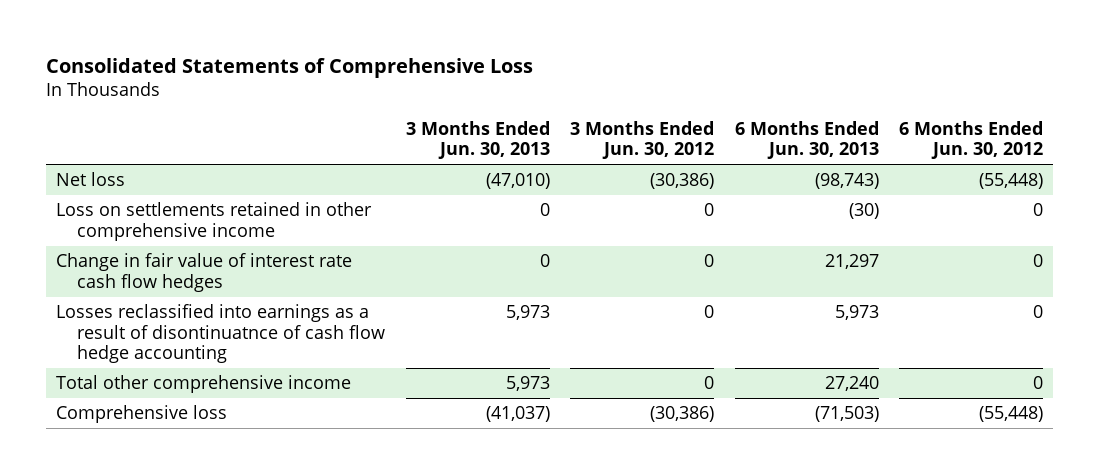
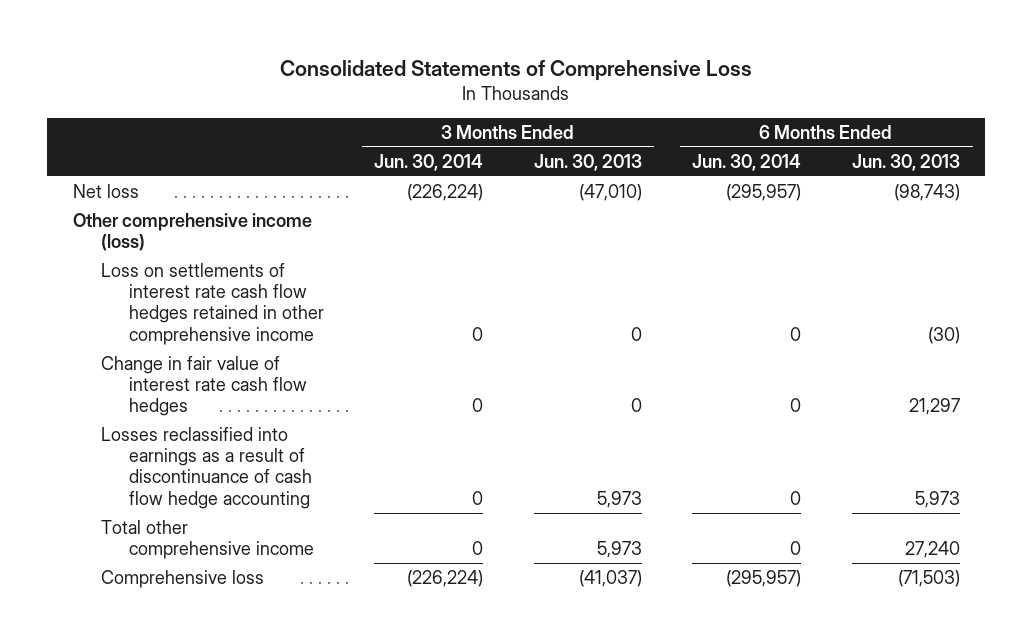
[570,120,715,160] 3 Months Ended Jun. 30, 2012 -> none
[899,120,1044,160] 6 Months Ended Jun. 30, 2012 -> none
none -> [374,154,484,172] Jun. 30, 2014
none -> [692,154,802,172] Jun. 30, 2014
none -> [72,213,312,252] Other comprehensive income (loss)
[56,202,373,241] Loss on settlements retained in other comprehensive income -> [100,263,324,345] Loss on settlements of interest rate cash flow hedges retained in other comprehensive income
[56,304,386,363] Losses reclassified into earnings as a result of disontinuatnce of cash flow hedge accounting -> [100,427,312,509] Losses reclassified into earnings as a result of discontinuance of cash flow hedge accounting

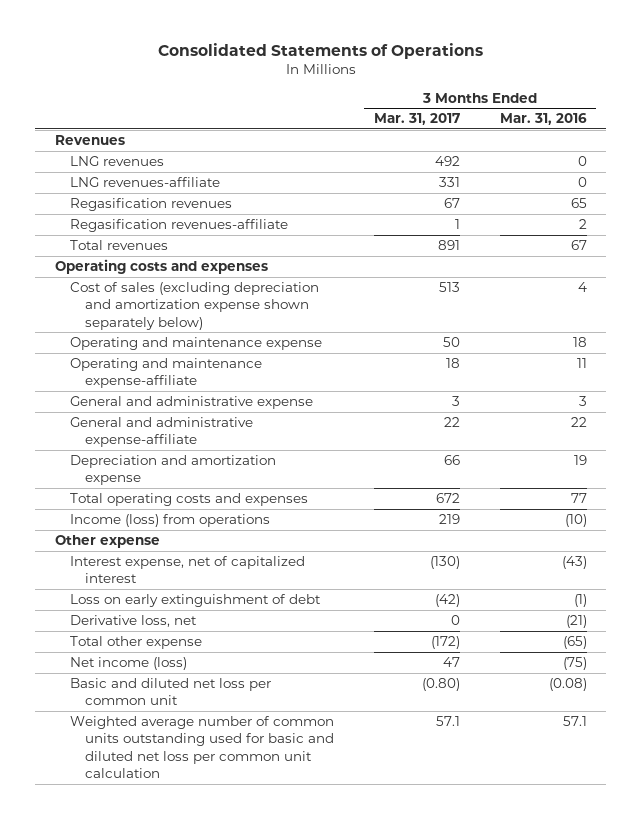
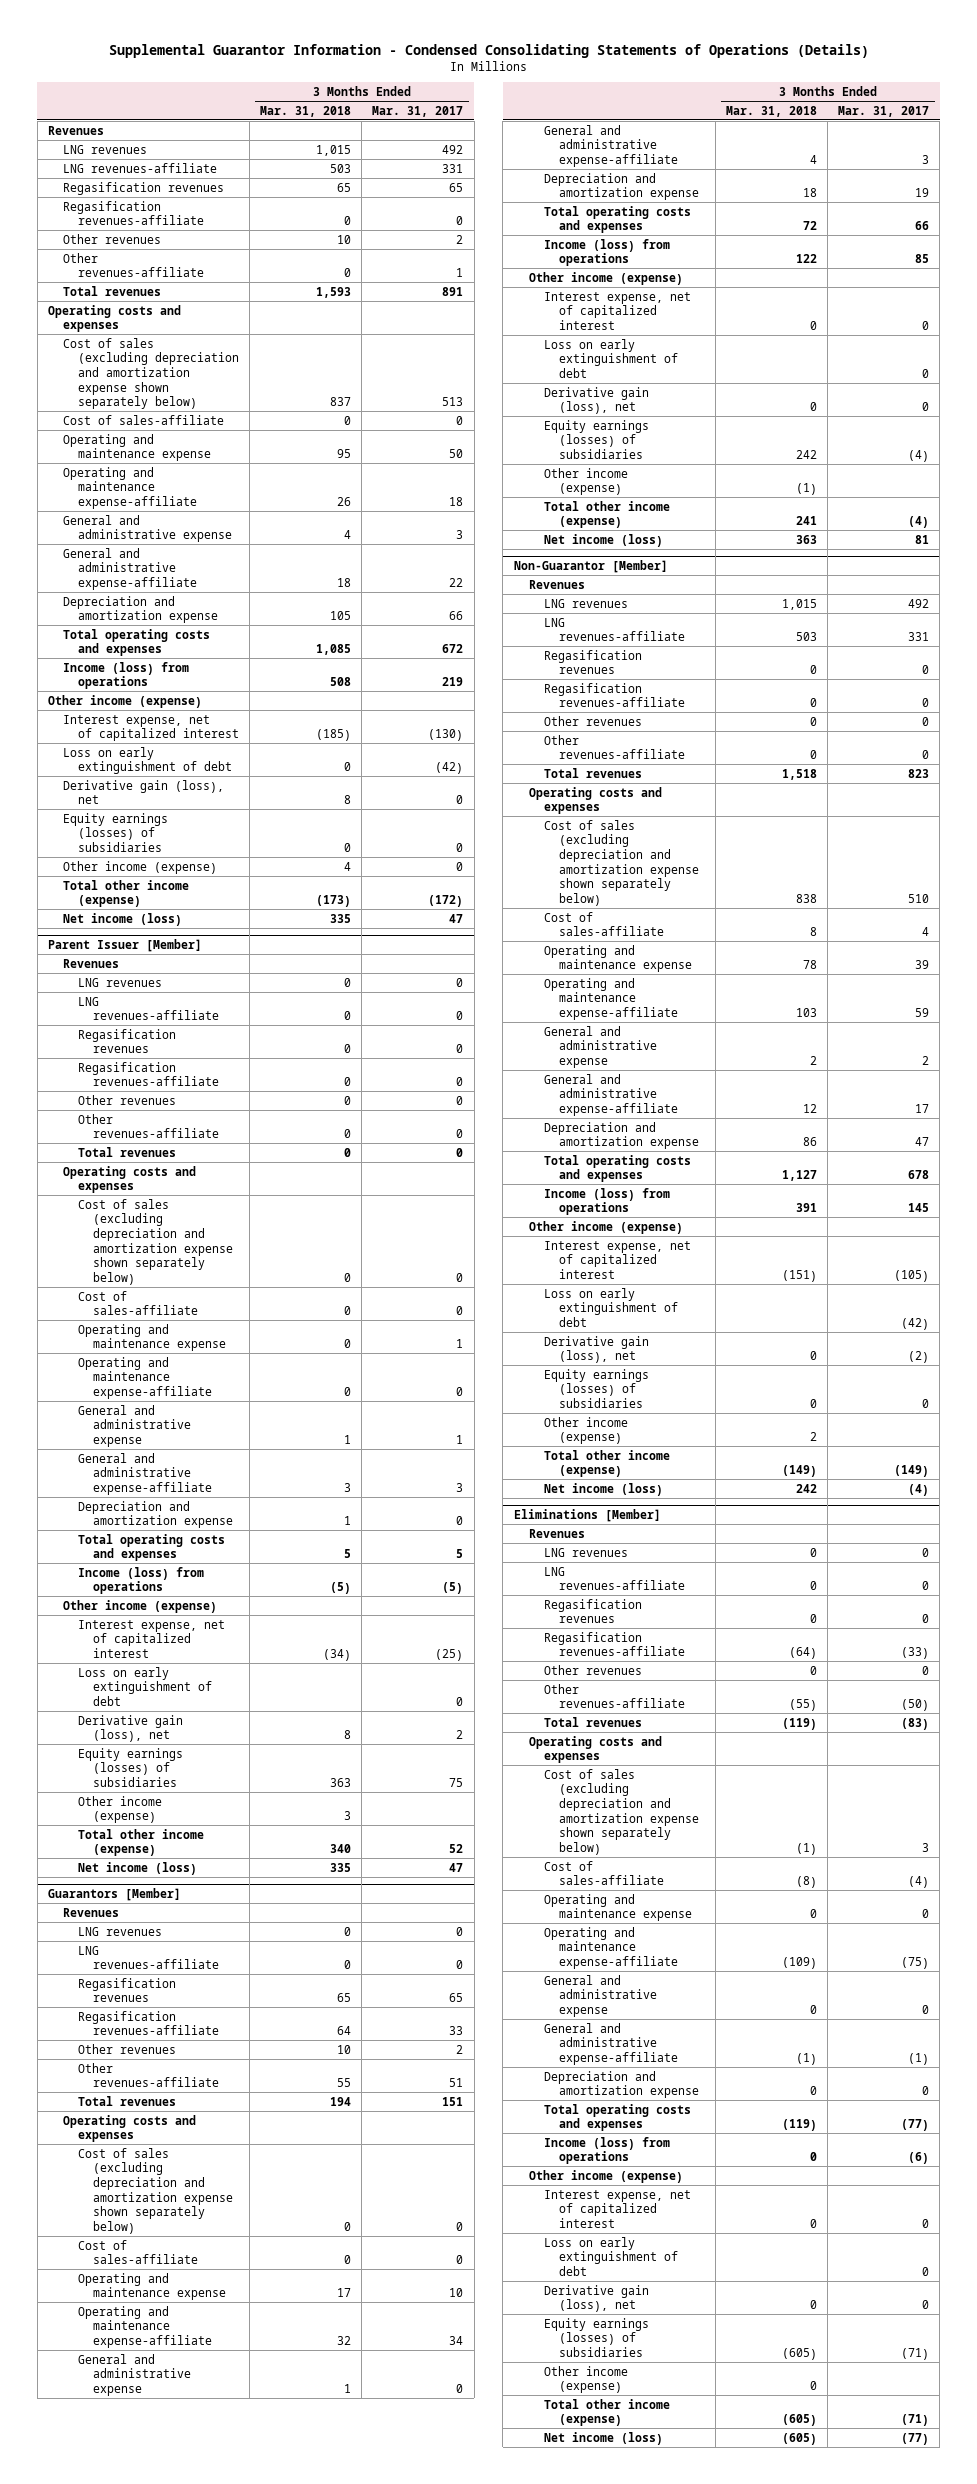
[157,42,483,59] Consolidated Statements of Operations -> [108,44,869,59] Supplemental Guarantor Information - Condensed Consolidating Statements of Operations (Details)
[499,113,587,126] Mar. 31, 2016 -> none
none -> [260,105,352,117] Mar. 31, 2018
[443,198,460,209] 67 -> [449,182,464,192] 65
[454,219,460,230] 1 -> [456,216,464,226] 0
none -> [62,233,161,244] Other revenues
none -> [62,252,204,278] Other revenues-affiliate
none -> [62,414,224,425] Cost of sales-affiliate
[54,535,160,549] Other expense -> [47,694,202,708] Other income (expense)
[69,615,197,628] Derivative loss, net -> [62,779,224,805] Derivative gain (loss), net
none -> [62,812,168,852] Equity earnings (losses) of subsidiaries
none -> [62,860,217,874] Other income (expense)
[69,636,202,650] Total other expense -> [62,879,189,908] Total other income (expense)
[69,678,271,706] Basic and diluted net loss per common unit -> none
[69,716,334,779] Weighted average number of common units outstanding used for basic and diluted net loss per common unit calculation -> none
none -> [47,938,202,952] Parent Issuer [Member]
none -> [62,958,119,968] Revenues
none -> [77,977,162,987] LNG revenues
none -> [77,996,219,1021] LNG revenues-affiliate
none -> [77,1028,176,1054] Regasification revenues
none -> [77,1061,219,1087] Regasification revenues-affiliate
none -> [77,1094,176,1105] Other revenues
none -> [77,1113,219,1139] Other revenues-affiliate
none -> [77,1146,176,1157] Total revenues
none -> [62,1165,196,1194] Operating costs and expenses
none -> [77,1198,233,1285] Cost of sales (excluding depreciation and amortization expense shown separately below)
none -> [77,1290,198,1316] Cost of sales-affiliate
none -> [77,1323,226,1352] Operating and maintenance expense
none -> [77,1356,212,1399] Operating and maintenance expense-affiliate
none -> [77,1404,191,1447] General and administrative expense
none -> [77,1452,212,1495] General and administrative expense-affiliate
none -> [77,1500,233,1529] Depreciation and amortization expense
none -> [77,1533,225,1562] Total operating costs and expenses
none -> [77,1566,204,1595] Income (loss) from operations
none -> [62,1599,217,1613] Other income (expense)
none -> [77,1619,225,1658] Interest expense, net of capitalized interest
none -> [77,1666,212,1706] Loss on early extinguishment of debt
none -> [77,1714,183,1743] Derivative gain (loss), net
none -> [77,1747,183,1787] Equity earnings (losses) of subsidiaries
none -> [77,1795,162,1824] Other income (expense)
none -> [77,1828,204,1857] Total other income (expense)
none -> [77,1861,197,1875] Net income (loss)
none -> [47,1887,181,1901] Guarantors [Member]
none -> [62,1907,119,1917] Revenues
none -> [77,1926,162,1936] LNG revenues
none -> [77,1945,219,1970] LNG revenues-affiliate
none -> [77,1977,176,2003] Regasification revenues
none -> [77,2010,219,2036] Regasification revenues-affiliate
none -> [77,2043,176,2054] Other revenues
none -> [77,2062,219,2088] Other revenues-affiliate
none -> [77,2095,176,2106] Total revenues
none -> [62,2114,196,2143] Operating costs and expenses
none -> [77,2147,233,2234] Cost of sales (excluding depreciation and amortization expense shown separately below)
none -> [77,2239,198,2265] Cost of sales-affiliate
none -> [77,2272,226,2301] Operating and maintenance expense
none -> [77,2305,212,2348] Operating and maintenance expense-affiliate
none -> [77,2353,191,2396] General and administrative expense
none -> [543,124,678,167] General and administrative expense-affiliate
none -> [543,172,699,201] Depreciation and amortization expense
none -> [543,205,691,234] Total operating costs and expenses
none -> [543,238,670,267] Income (loss) from operations
none -> [528,271,683,285] Other income (expense)
none -> [543,291,691,330] Interest expense, net of capitalized interest
none -> [543,338,678,378] Loss on early extinguishment of debt
none -> [543,386,649,415] Derivative gain (loss), net
none -> [543,419,649,459] Equity earnings (losses) of subsidiaries
none -> [543,467,628,496] Other income (expense)
none -> [543,500,670,529] Total other income (expense)
none -> [543,533,663,547] Net income (loss)
none -> [513,559,668,573] Non-Guarantor [Member]
none -> [528,579,585,589] Revenues
none -> [543,598,628,608] LNG revenues
none -> [543,617,685,642] LNG revenues-affiliate
none -> [543,649,642,675] Regasification revenues
none -> [543,682,685,708] Regasification revenues-affiliate
none -> [543,715,642,726] Other revenues
none -> [543,734,685,760] Other revenues-affiliate
none -> [543,767,642,778] Total revenues
none -> [528,786,662,815] Operating costs and expenses
none -> [543,819,699,906] Cost of sales (excluding depreciation and amortization expense shown separately below)
none -> [543,911,664,937] Cost of sales-affiliate
none -> [543,944,692,973] Operating and maintenance expense
none -> [543,977,678,1020] Operating and maintenance expense-affiliate
none -> [543,1025,657,1068] General and administrative expense
none -> [543,1073,678,1116] General and administrative expense-affiliate
none -> [543,1121,699,1150] Depreciation and amortization expense
none -> [543,1154,691,1183] Total operating costs and expenses
none -> [543,1187,670,1216] Income (loss) from operations
none -> [528,1220,683,1234] Other income (expense)
none -> [543,1240,691,1279] Interest expense, net of capitalized interest
none -> [543,1287,678,1327] Loss on early extinguishment of debt
none -> [543,1335,649,1364] Derivative gain (loss), net
none -> [543,1368,649,1408] Equity earnings (losses) of subsidiaries
none -> [543,1416,628,1445] Other income (expense)
none -> [543,1449,670,1478] Total other income (expense)
none -> [543,1482,663,1496] Net income (loss)
none -> [513,1508,661,1522] Eliminations [Member]
none -> [528,1528,585,1538] Revenues
none -> [543,1547,628,1557] LNG revenues
none -> [543,1566,685,1591] LNG revenues-affiliate
none -> [543,1598,642,1624] Regasification revenues
none -> [543,1631,685,1657] Regasification revenues-affiliate
none -> [543,1664,642,1675] Other revenues
none -> [543,1683,685,1709] Other revenues-affiliate
none -> [543,1716,642,1727] Total revenues
none -> [528,1735,662,1764] Operating costs and expenses
none -> [543,1768,699,1855] Cost of sales (excluding depreciation and amortization expense shown separately below)
none -> [543,1860,664,1886] Cost of sales-affiliate
none -> [543,1893,692,1922] Operating and maintenance expense
none -> [543,1926,678,1969] Operating and maintenance expense-affiliate
none -> [543,1974,657,2017] General and administrative expense
none -> [543,2022,678,2065] General and administrative expense-affiliate
none -> [543,2070,699,2099] Depreciation and amortization expense
none -> [543,2103,691,2132] Total operating costs and expenses
none -> [543,2136,670,2165] Income (loss) from operations
none -> [528,2169,683,2183] Other income (expense)
none -> [543,2189,691,2228] Interest expense, net of capitalized interest
none -> [543,2236,678,2276] Loss on early extinguishment of debt
none -> [543,2284,649,2313] Derivative gain (loss), net
none -> [543,2317,649,2357] Equity earnings (losses) of subsidiaries
none -> [543,2365,628,2394] Other income (expense)
none -> [543,2398,670,2427] Total other income (expense)
none -> [543,2431,663,2445] Net income (loss)

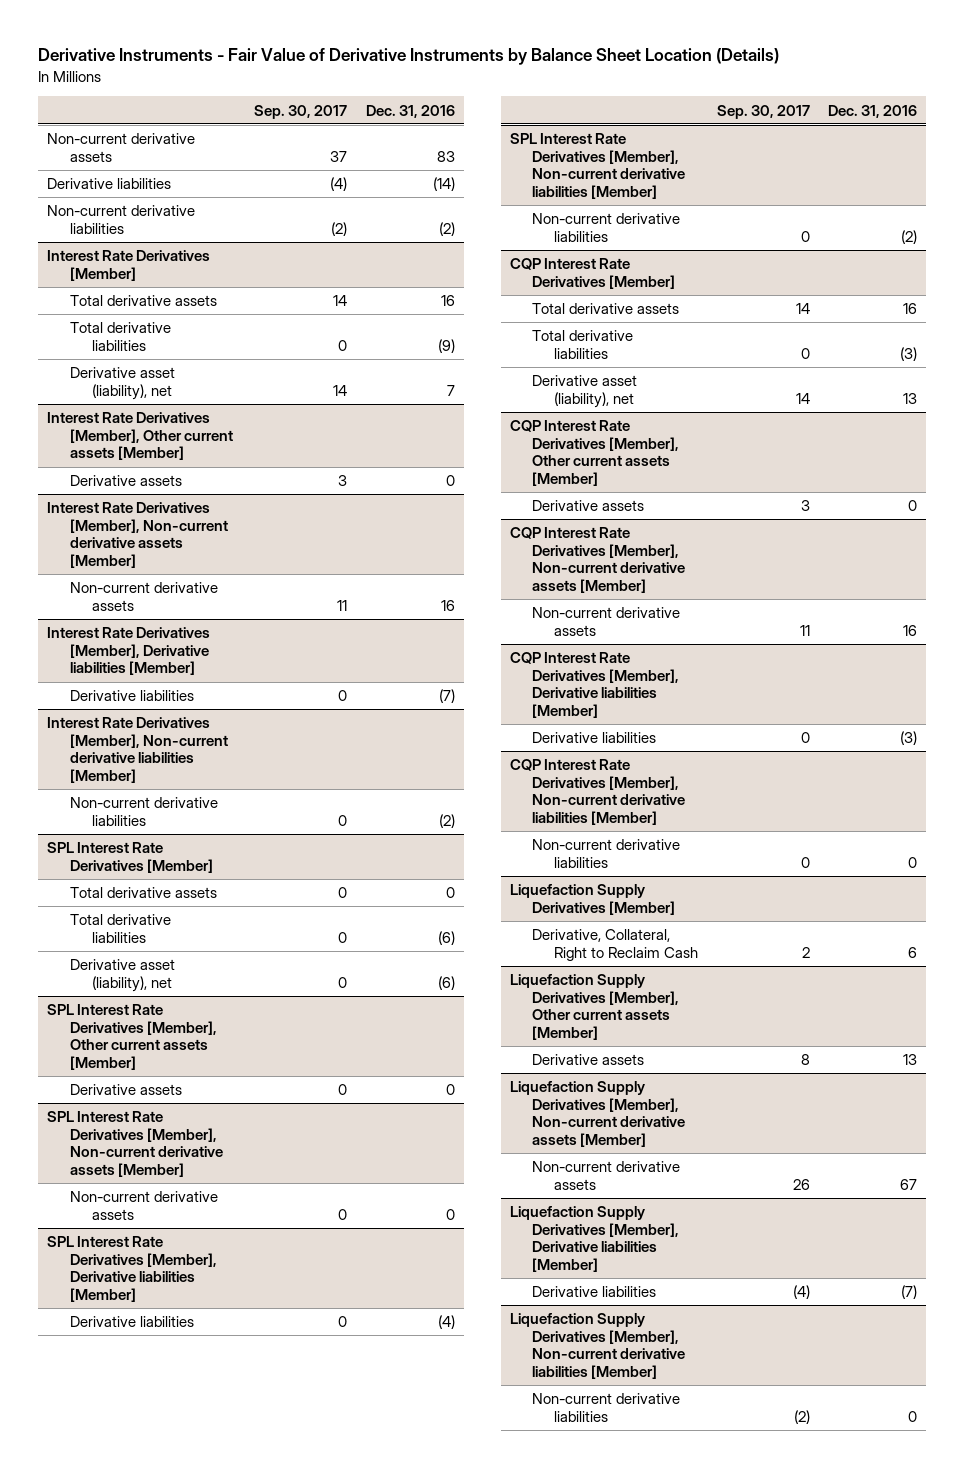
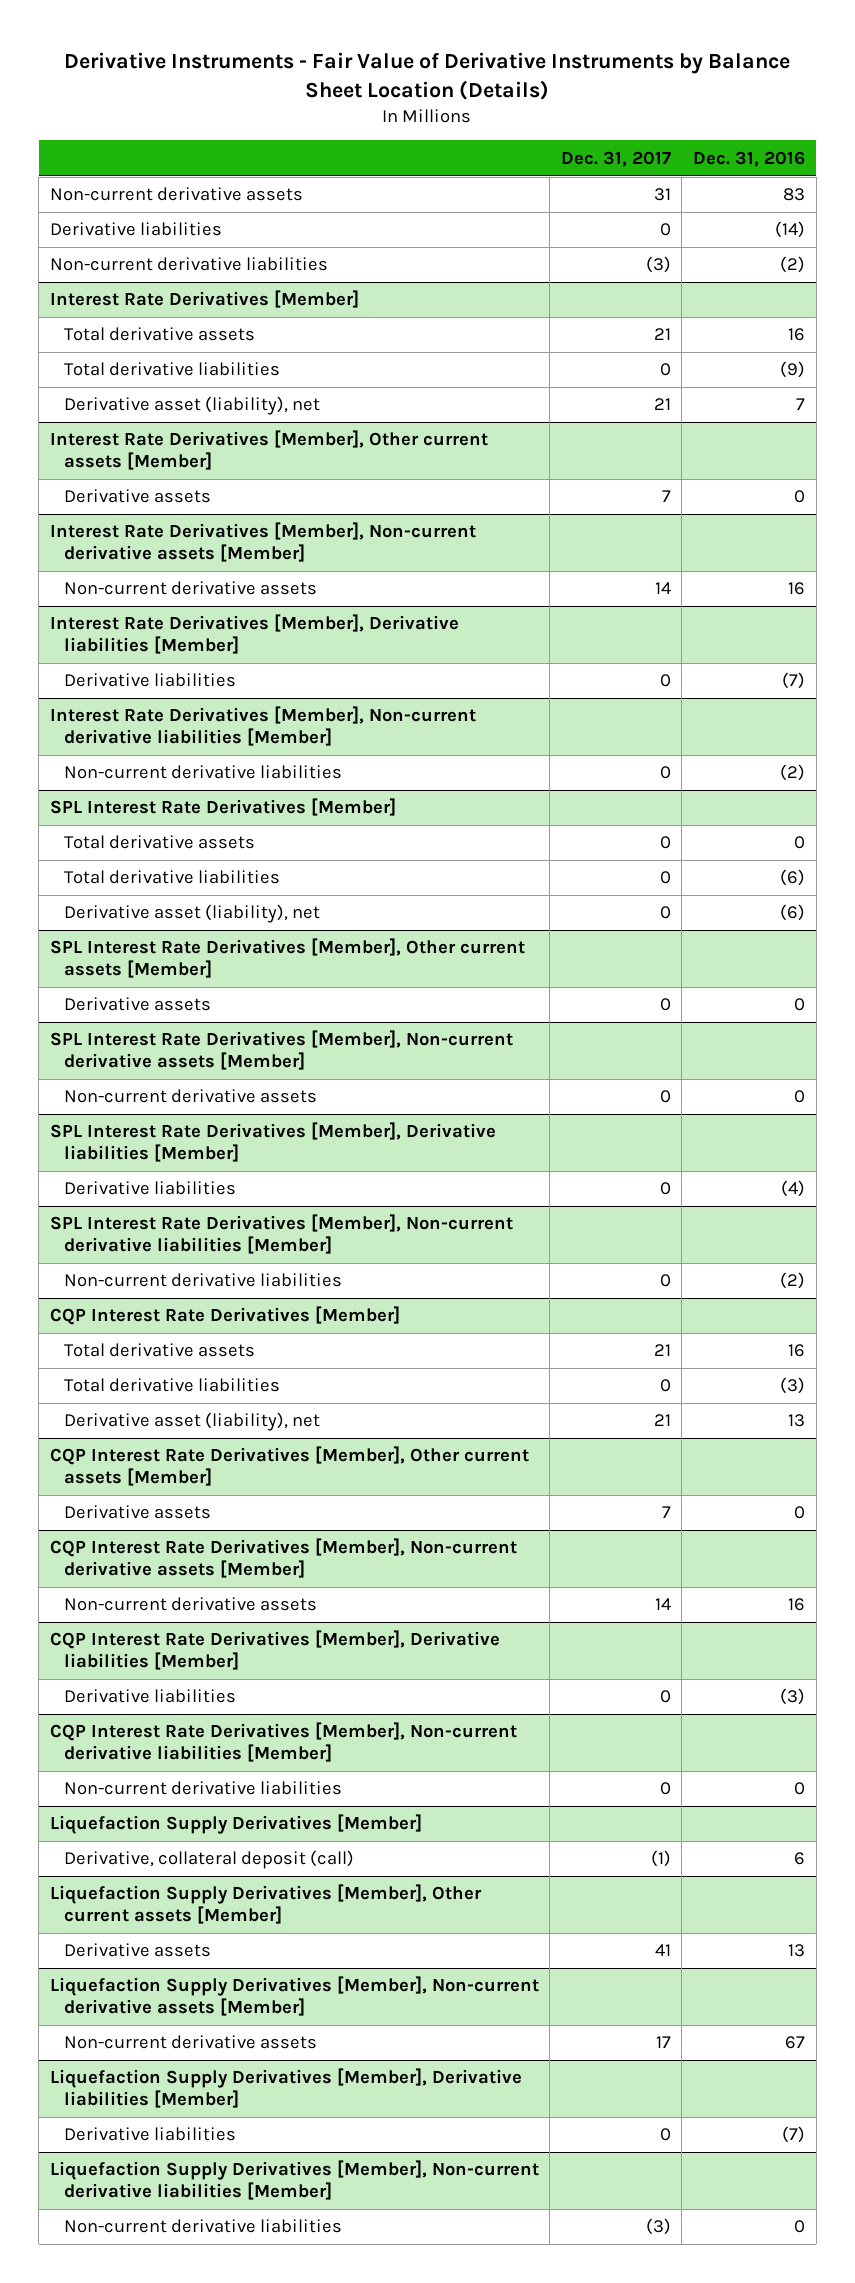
[254,104,348,119] Sep. 30, 2017 -> none
none -> [560,150,671,167] Dec. 31, 2017
[532,929,699,961] Derivative, Collateral, Right to Reclaim Cash -> [63,1850,354,1870] Derivative, collateral deposit (call)

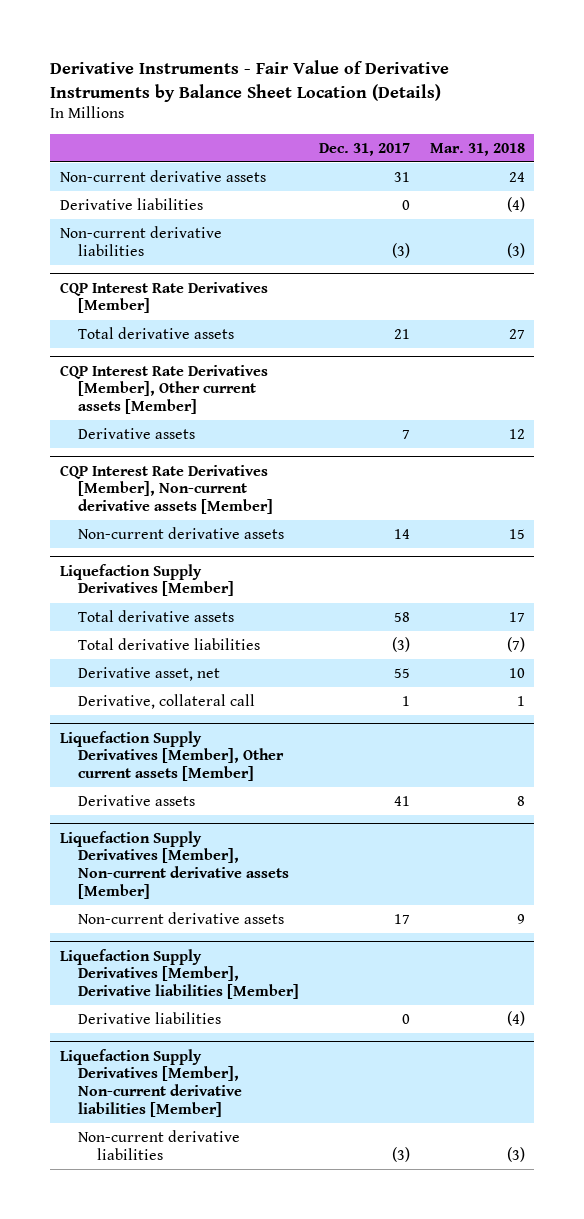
[693,150,806,167] Dec. 31, 2016 -> none
none -> [429,142,525,156] Mar. 31, 2018
[49,290,359,309] Interest Rate Derivatives [Member] -> none
[63,327,255,342] Total derivative assets -> none
[63,362,280,377] Total derivative liabilities -> none
[63,396,320,416] Derivative asset (liability), net -> none
[49,430,488,471] Interest Rate Derivatives [Member], Other current assets [Member] -> none
[63,489,211,504] Derivative assets -> none
[49,522,476,563] Interest Rate Derivatives [Member], Non-current derivative assets [Member] -> none
[63,581,317,596] Non-current derivative assets -> none
[49,614,459,655] Interest Rate Derivatives [Member], Derivative liabilities [Member] -> none
[63,673,236,688] Derivative liabilities -> none
[49,706,476,747] Interest Rate Derivatives [Member], Non-current derivative liabilities [Member] -> none
[63,765,342,780] Non-current derivative liabilities -> none
[49,798,396,817] SPL Interest Rate Derivatives [Member] -> none
[63,835,255,850] Total derivative assets -> none
[63,870,280,885] Total derivative liabilities -> none
[63,904,320,924] Derivative asset (liability), net -> none
[49,938,525,979] SPL Interest Rate Derivatives [Member], Other current assets [Member] -> none
[63,997,211,1012] Derivative assets -> none
[49,1030,513,1071] SPL Interest Rate Derivatives [Member], Non-current derivative assets [Member] -> none
[63,1089,317,1104] Non-current derivative assets -> none
[49,1122,496,1163] SPL Interest Rate Derivatives [Member], Derivative liabilities [Member] -> none
[63,1181,236,1196] Derivative liabilities -> none
[49,1214,513,1255] SPL Interest Rate Derivatives [Member], Non-current derivative liabilities [Member] -> none
[63,1273,342,1288] Non-current derivative liabilities -> none
[63,1378,280,1393] Total derivative liabilities -> none
[63,1412,320,1432] Derivative asset (liability), net -> none
[49,1630,500,1671] CQP Interest Rate Derivatives [Member], Derivative liabilities [Member] -> none
[63,1689,236,1704] Derivative liabilities -> none
[49,1722,517,1763] CQP Interest Rate Derivatives [Member], Non-current derivative liabilities [Member] -> none
[63,1781,342,1796] Non-current derivative liabilities -> none
none -> [78,609,235,622] Total derivative assets
none -> [78,637,261,650] Total derivative liabilities
none -> [78,666,221,681] Derivative asset, net
[63,1850,354,1870] Derivative, collateral deposit (call) -> [78,693,256,709] Derivative, collateral call
[650,1850,671,1868] (1) -> [401,695,410,706] 1

